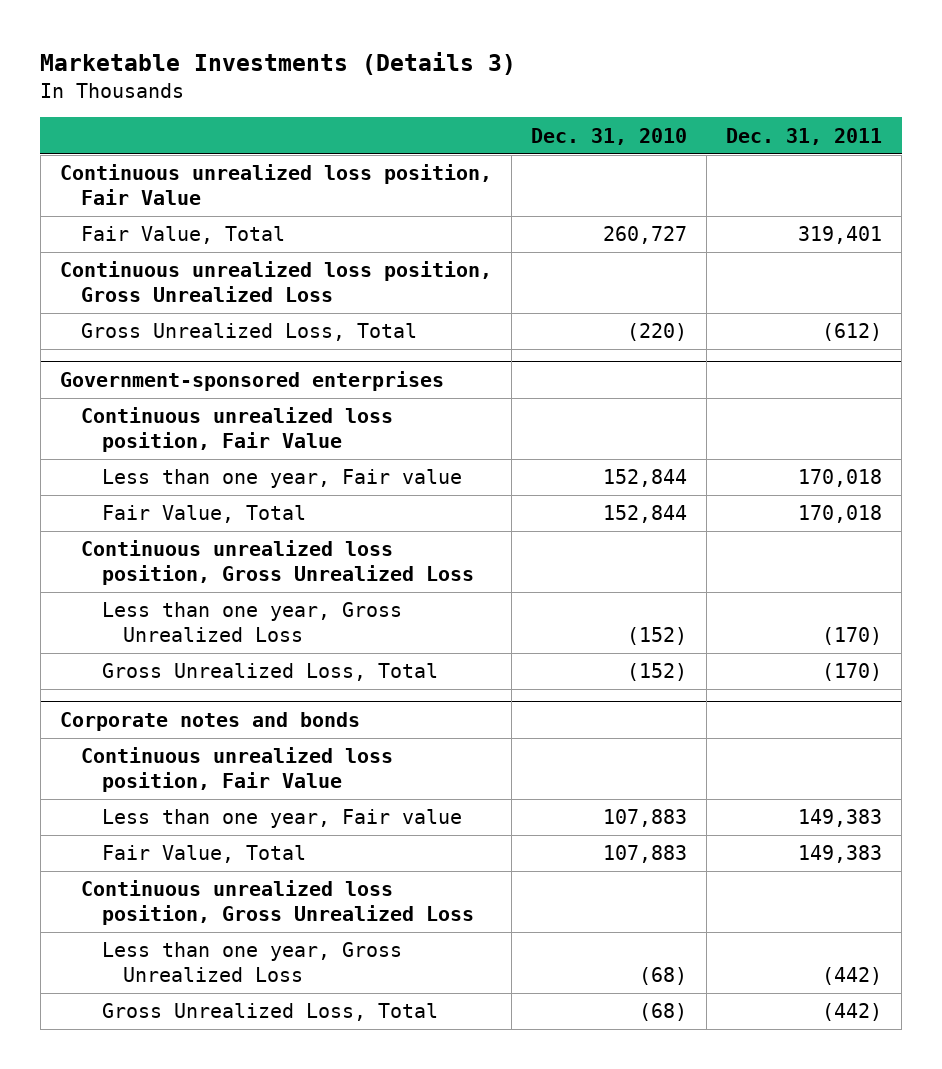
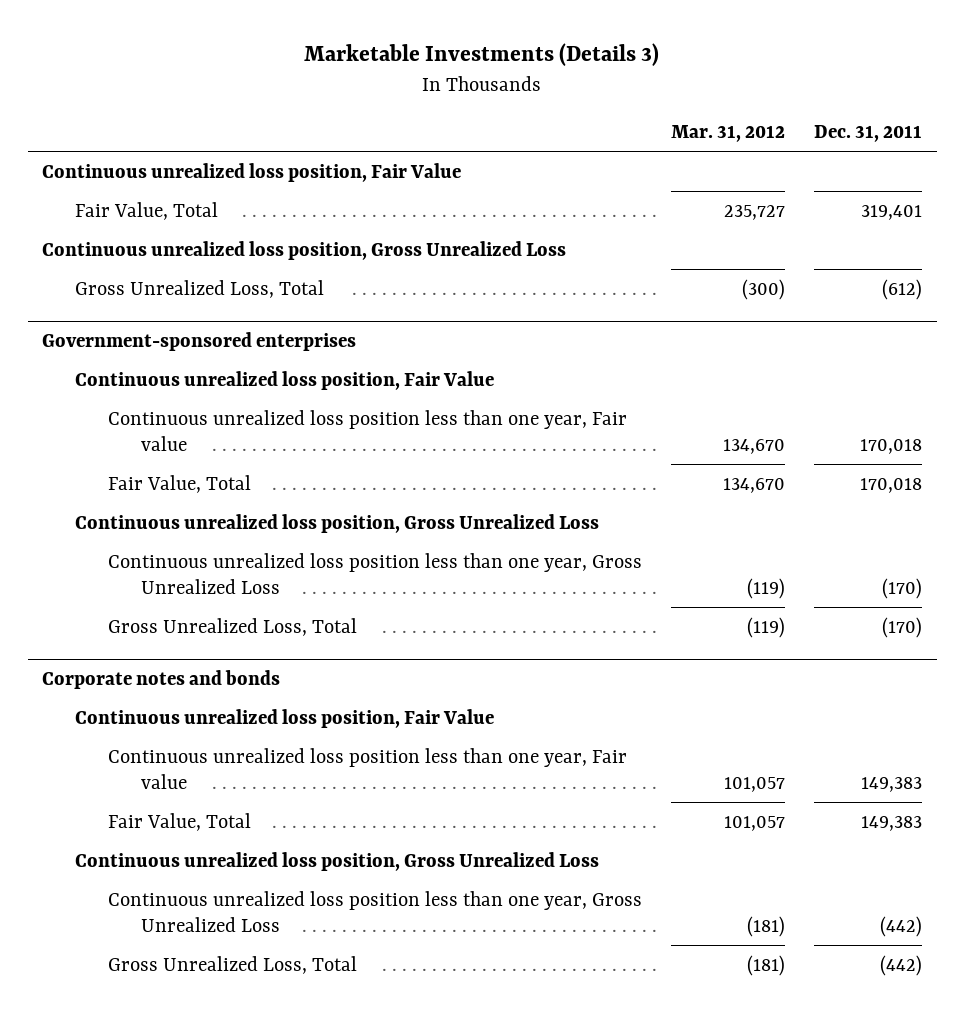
[531,127,688,145] Dec. 31, 2010 -> none
none -> [671,125,786,143] Mar. 31, 2012
[102,469,463,489] Less than one year, Fair value -> [108,409,628,452] Continuous unrealized loss position less than one year, Fair value
[102,602,403,643] Less than one year, Gross Unrealized Loss -> [108,552,643,595] Continuous unrealized loss position less than one year, Gross Unrealized Loss
[102,809,463,829] Less than one year, Fair value -> [108,747,628,790] Continuous unrealized loss position less than one year, Fair value
[102,942,403,983] Less than one year, Gross Unrealized Loss -> [108,890,643,933] Continuous unrealized loss position less than one year, Gross Unrealized Loss

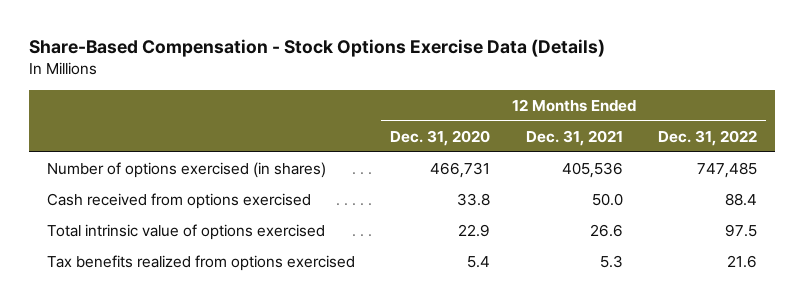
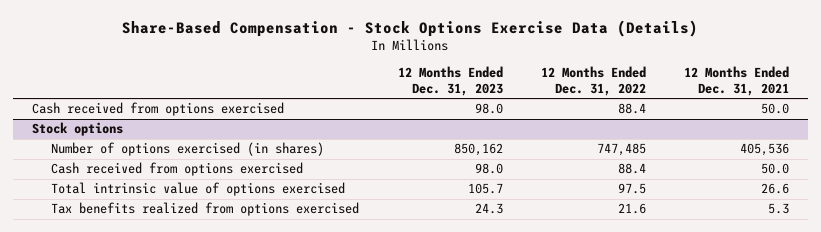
[390,129,491,146] Dec. 31, 2020 -> none
none -> [397,66,503,96] 12 Months Ended Dec. 31, 2023
none -> [31,102,284,117] Cash received from options exercised
none -> [31,122,123,137] Stock options

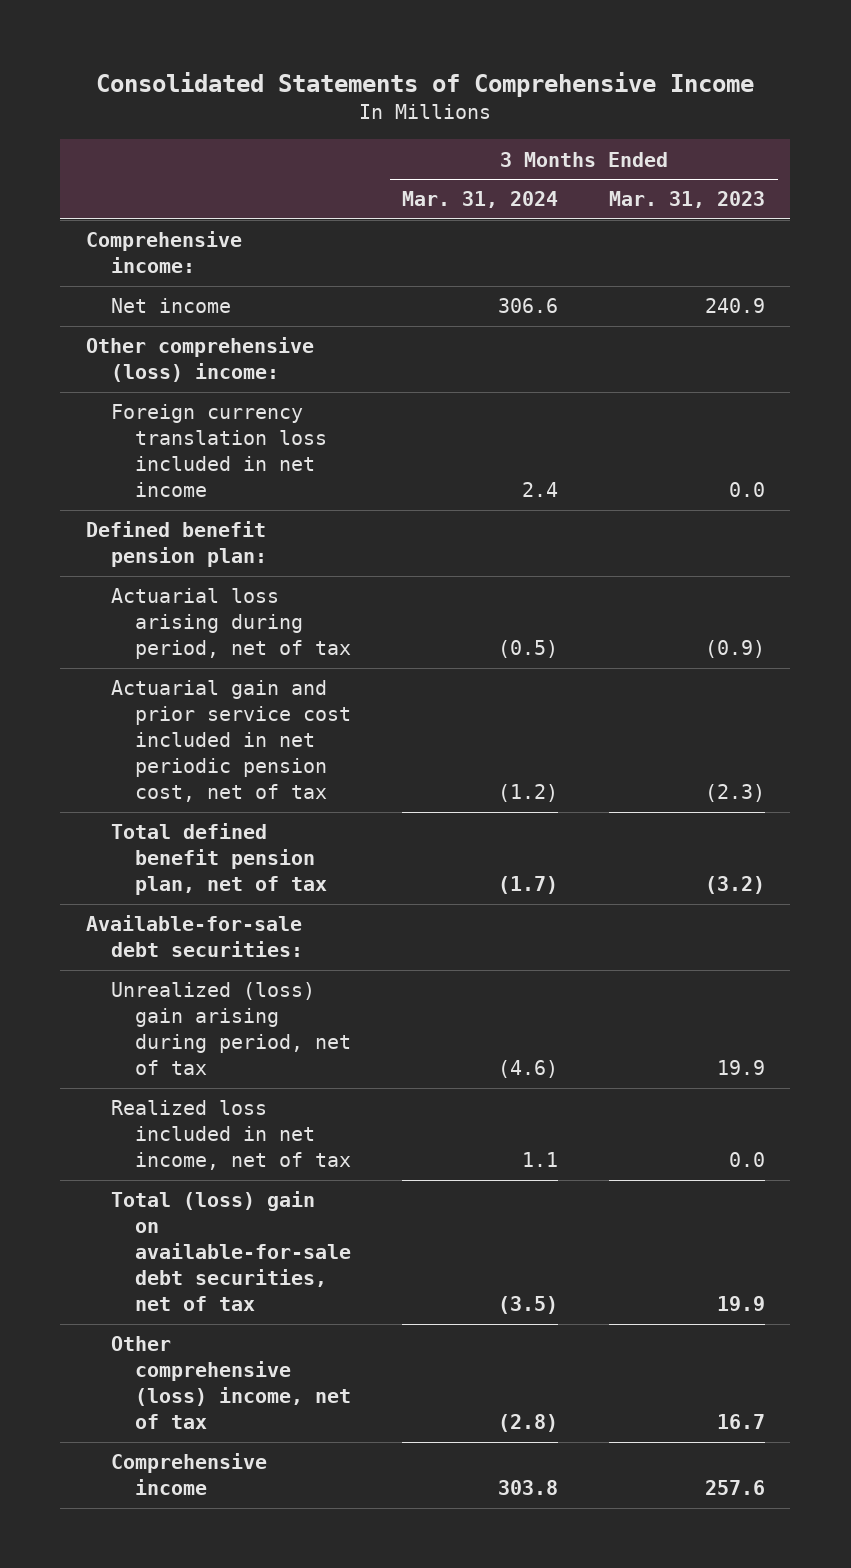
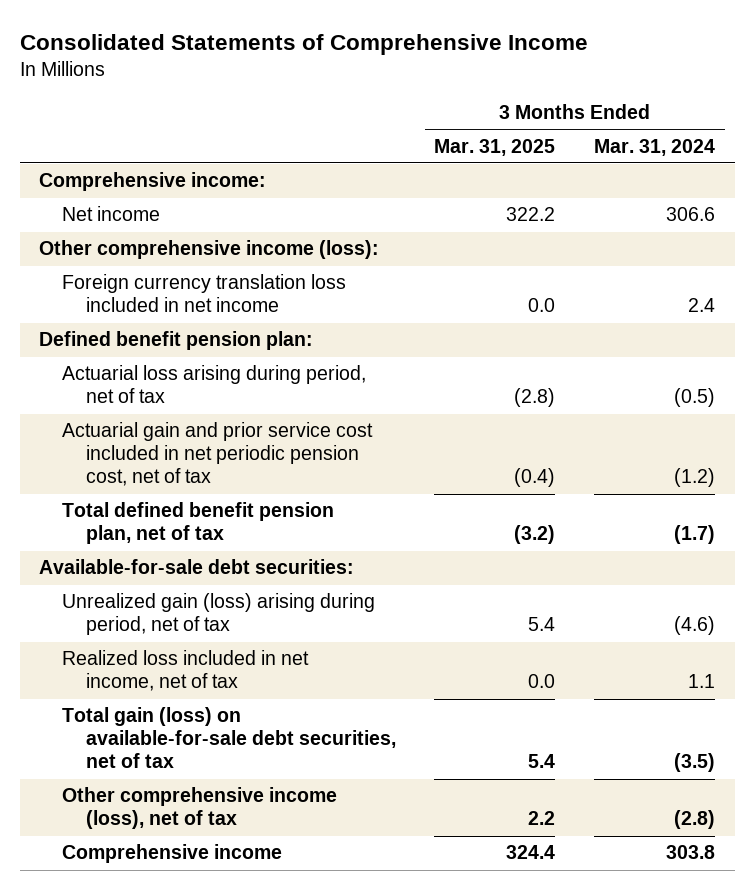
[609,191,766,209] Mar. 31, 2023 -> none
none -> [434,138,556,156] Mar. 31, 2025
[85,337,314,383] Other comprehensive (loss) income: -> [39,240,380,260] Other comprehensive income (loss):
[110,982,352,1076] Unrealized (loss) gain arising during period, net of tax -> [62,593,376,636] Unrealized gain (loss) arising during period, net of tax
[110,1191,352,1312] Total (loss) gain on available-for-sale debt securities, net of tax -> [62,707,396,769] Total gain (loss) on available-for-sale debt securities, net of tax
[110,1336,352,1430] Other comprehensive (loss) income, net of tax -> [62,787,338,830] Other comprehensive income (loss), net of tax

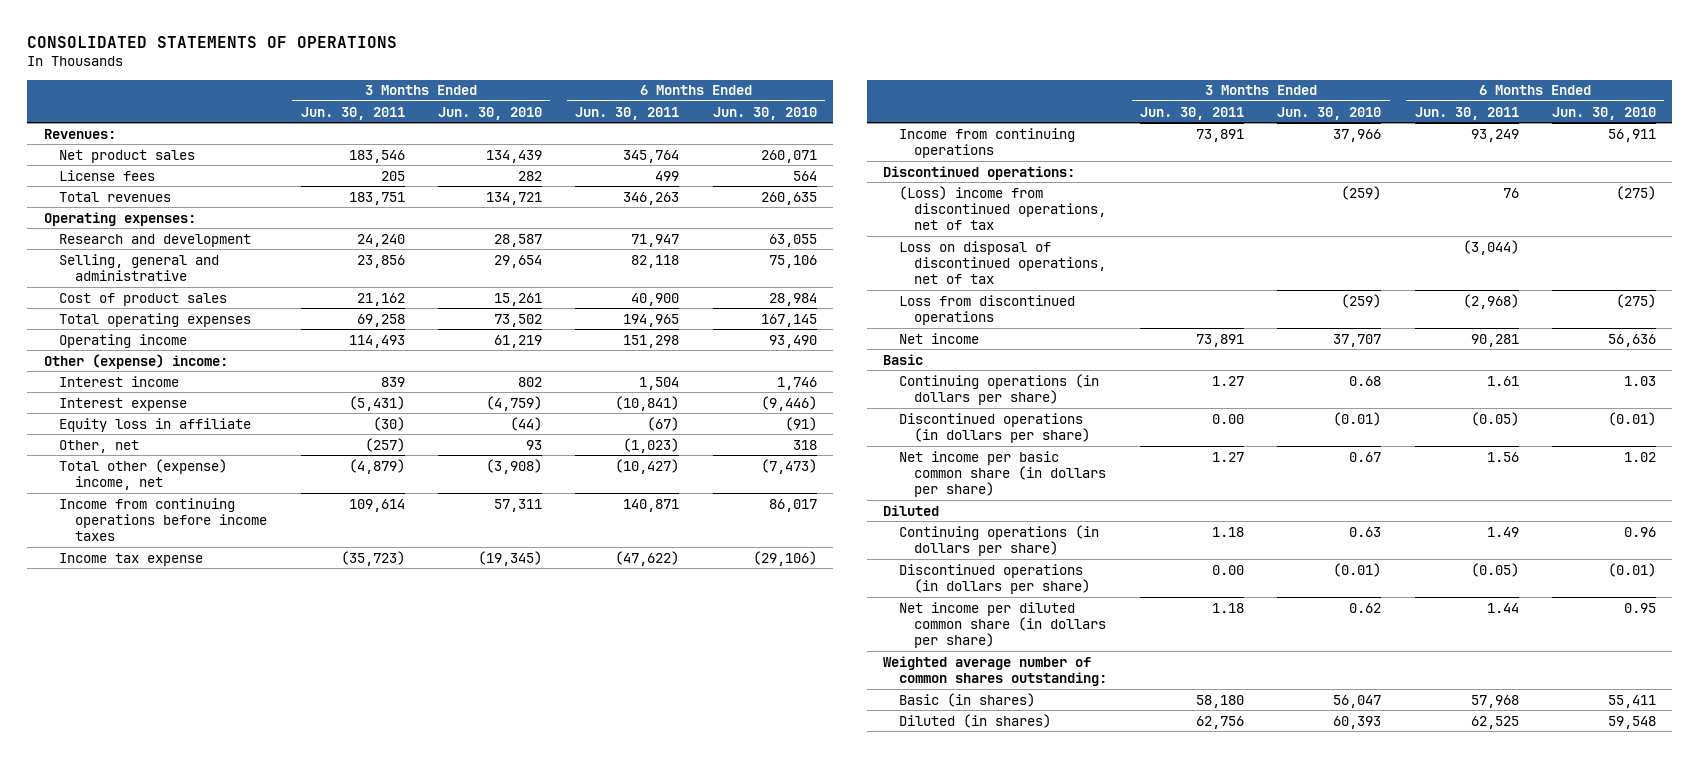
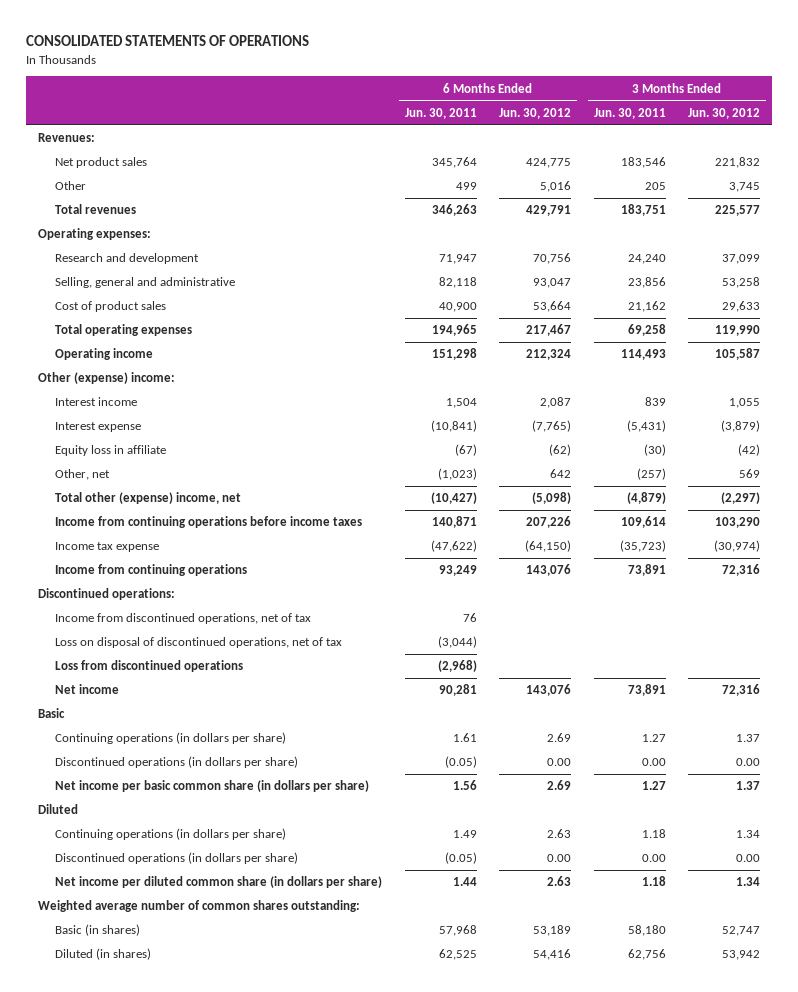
[437,106,542,120] Jun. 30, 2010 -> none
[712,106,817,120] Jun. 30, 2010 -> none
none -> [499,107,572,119] Jun. 30, 2012
none -> [688,107,761,119] Jun. 30, 2012
[59,169,156,181] License fees -> [55,181,87,191] Other
[898,185,1107,231] (Loss) income from discontinued operations, net of tax -> [55,613,312,625] Income from discontinued operations, net of tax

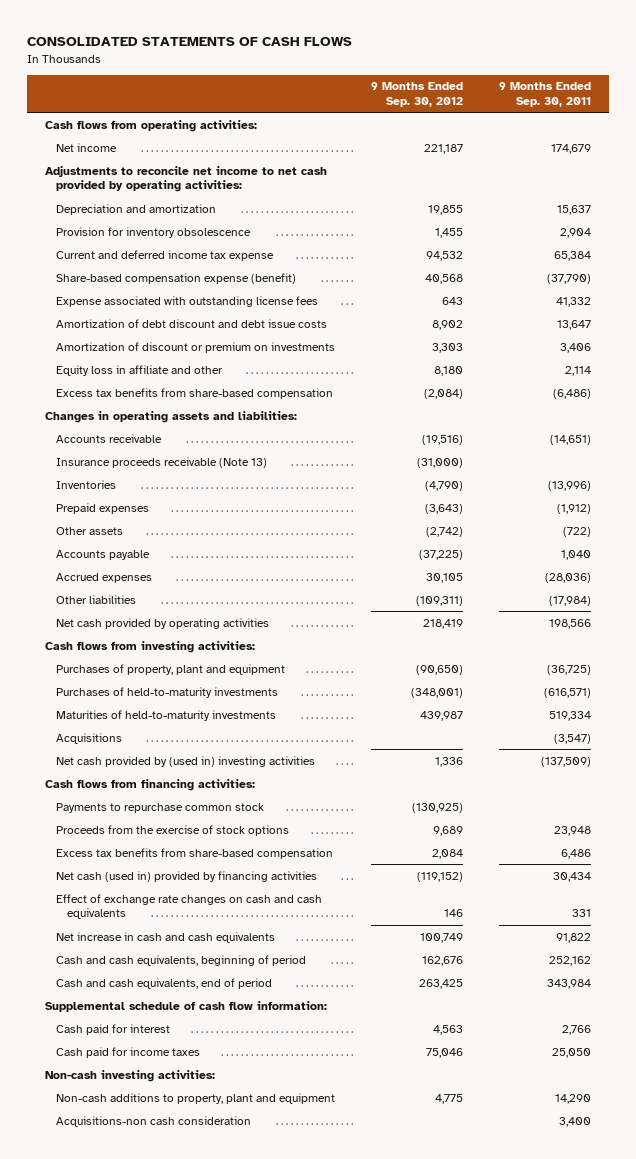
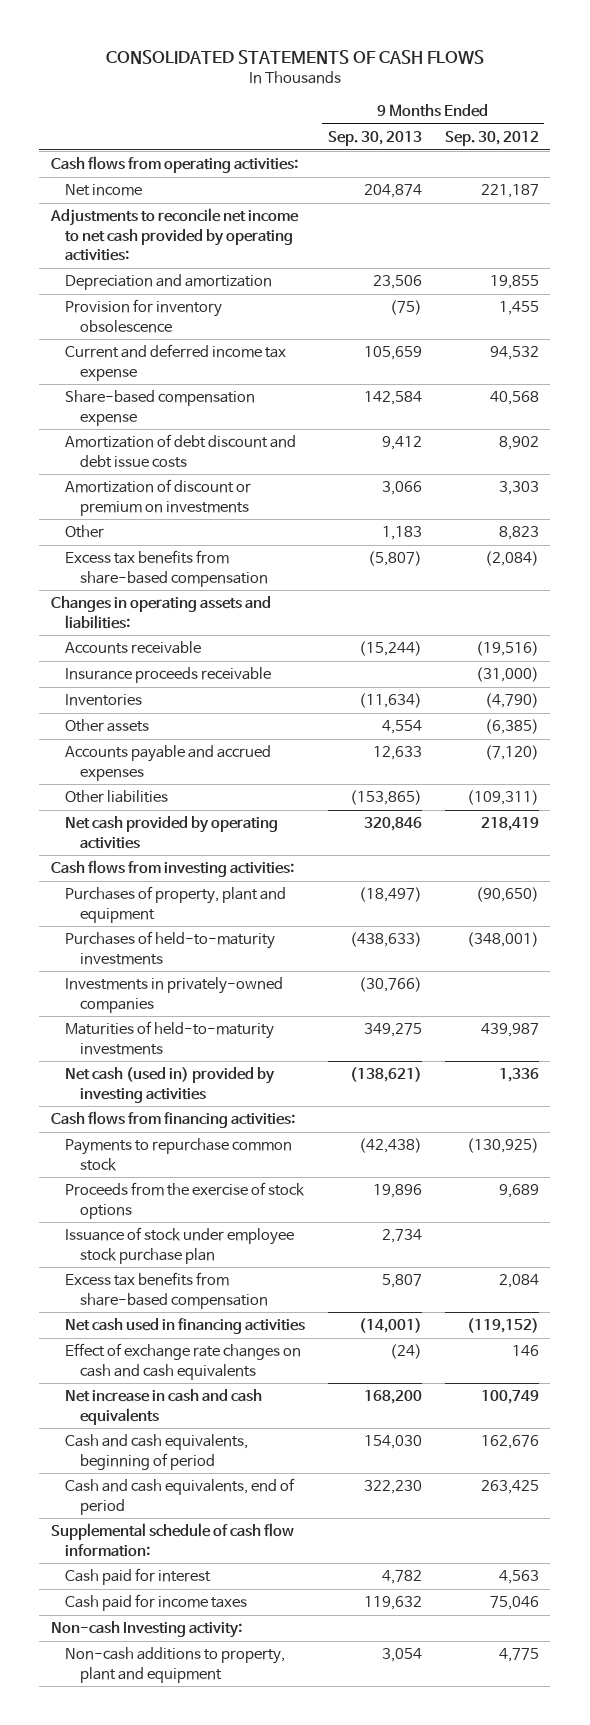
[499,82,592,108] 9 Months Ended Sep. 30, 2011 -> none
none -> [328,131,423,147] Sep. 30, 2013
[56,295,319,307] Expense associated with outstanding license fees -> none
[56,272,297,284] Share-based compensation expense (benefit) -> [65,390,256,426] Share-based compensation expense
[56,364,224,376] Equity loss in affiliate and other -> none
none -> [65,525,105,539] Other
[56,456,268,468] Insurance proceeds receivable (Note 13) -> [65,667,272,684] Insurance proceeds receivable
[56,502,150,514] Prepaid expenses -> none
[56,549,151,560] Accounts payable -> none
[56,572,153,583] Accrued expenses -> none
[426,526,464,537] (2,742) -> [484,719,539,735] (6,385)
none -> [65,745,272,781] Accounts payable and accrued expenses
none -> [65,977,284,1013] Investments in privately-owned companies
[56,732,123,744] Acquisitions -> none
[56,755,316,767] Net cash provided by (used in) investing activities -> [65,1067,276,1103] Net cash (used in) provided by investing activities
none -> [65,1227,295,1264] Issuance of stock under employee stock purchase plan
[56,870,318,882] Net cash (used in) provided by financing activities -> [65,1318,306,1335] Net cash used in financing activities
[45,1069,216,1082] Non-cash investing activities: -> [50,1621,242,1639] Non-cash Investing activity:
[56,1115,252,1127] Acquisitions-non cash consideration -> none

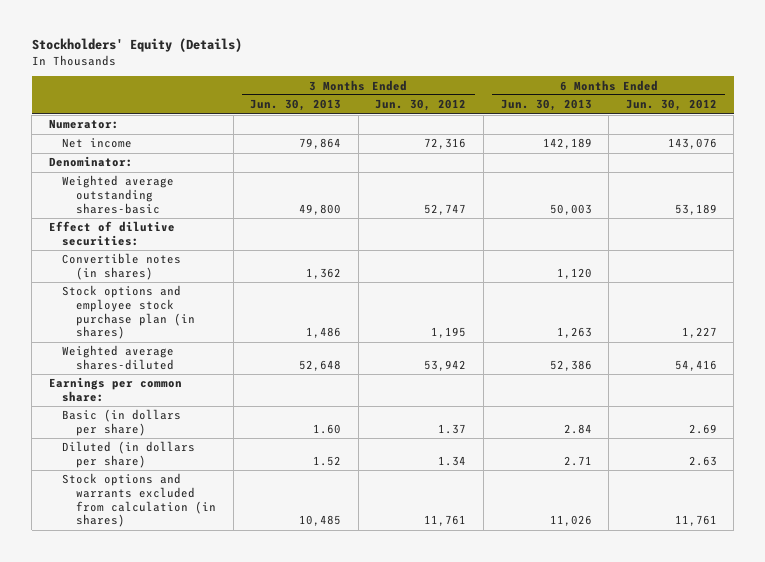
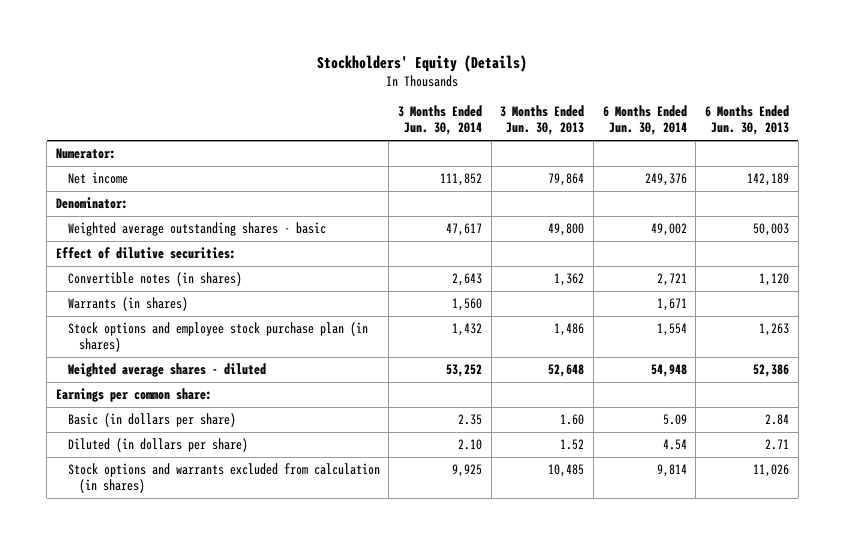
[375,99,467,112] Jun. 30, 2012 -> none
[625,99,717,112] Jun. 30, 2012 -> none
none -> [398,105,483,136] 3 Months Ended Jun. 30, 2014
none -> [602,105,687,136] 6 Months Ended Jun. 30, 2014
[62,175,175,214] Weighted average outstanding shares-basic -> [67,222,326,237] Weighted average outstanding shares - basic
none -> [67,297,188,312] Warrants (in shares)
[62,345,175,370] Weighted average shares-diluted -> [67,363,266,378] Weighted average shares - diluted

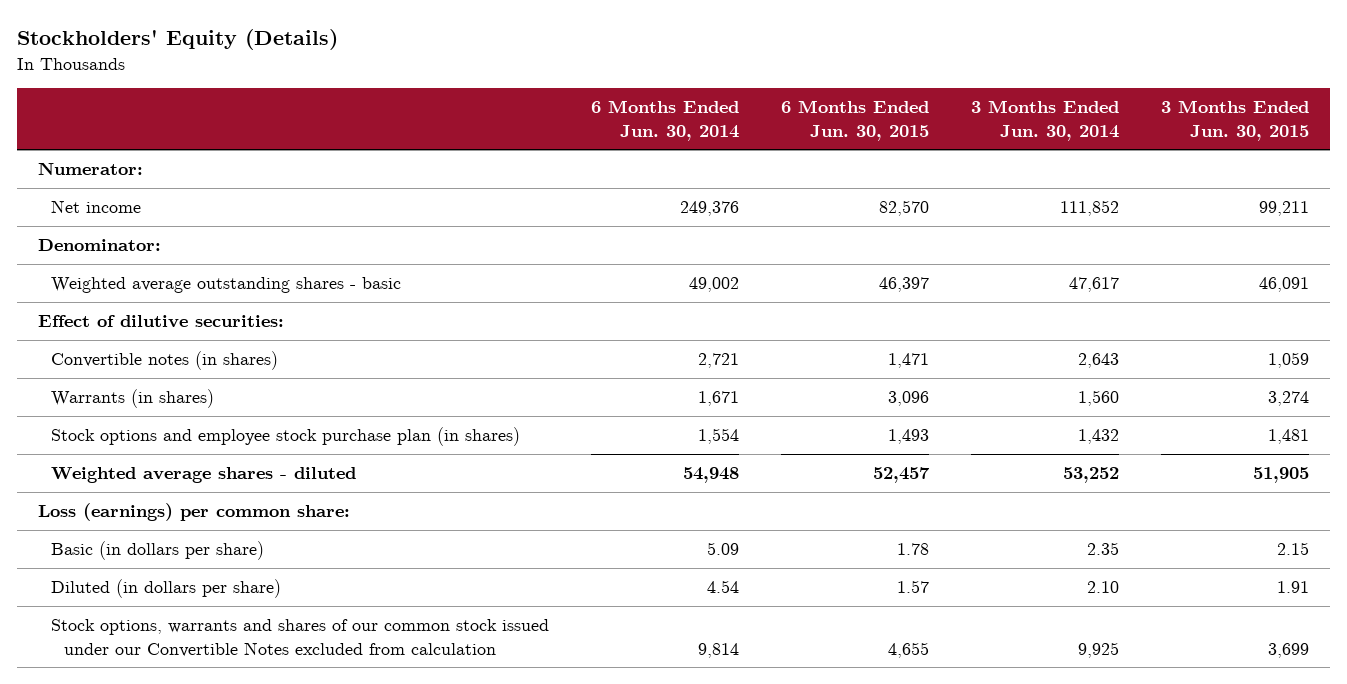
[500,105,585,136] 3 Months Ended Jun. 30, 2013 -> none
[705,105,790,136] 6 Months Ended Jun. 30, 2013 -> none
none -> [780,100,929,141] 6 Months Ended Jun. 30, 2015
none -> [1160,100,1309,141] 3 Months Ended Jun. 30, 2015
[55,388,212,403] Earnings per common share: -> [38,503,351,522] Loss (earnings) per common share:
[67,463,380,494] Stock options and warrants excluded from calculation (in shares) -> [50,619,549,657] Stock options, warrants and shares of our common stock issued under our Convertible Notes excluded from calculation

